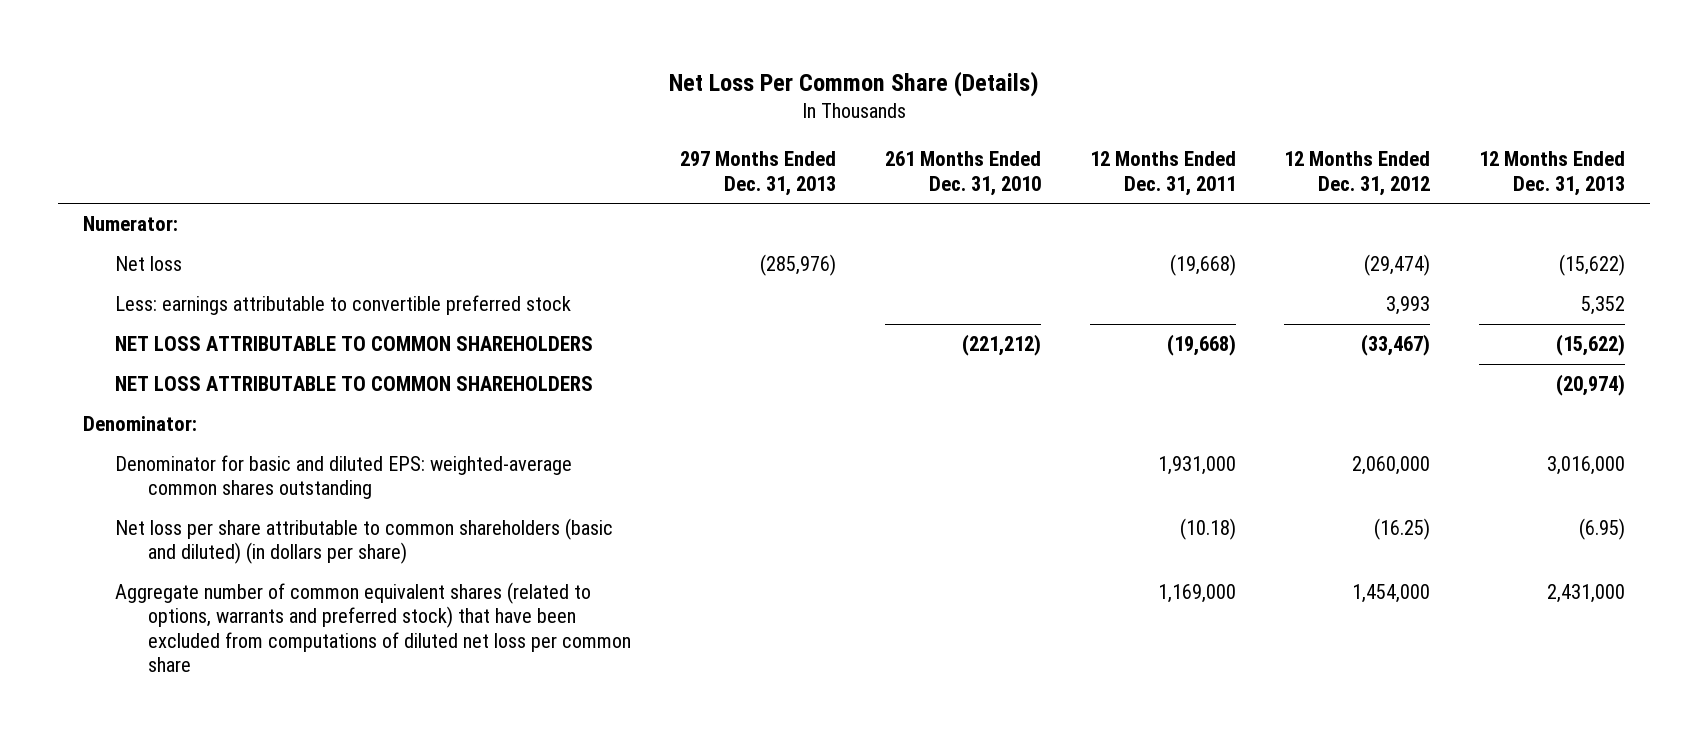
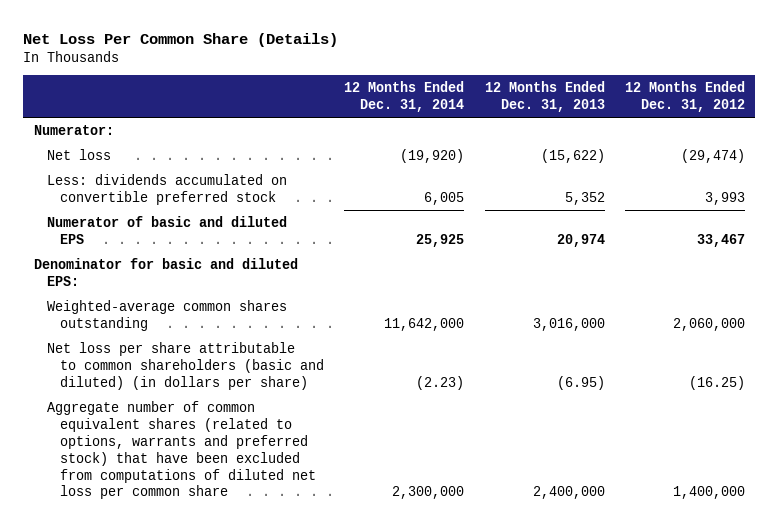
[679,151,836,196] 297 Months Ended Dec. 31, 2013 -> none
[884,151,1041,196] 261 Months Ended Dec. 31, 2010 -> none
[1089,151,1236,196] 12 Months Ended Dec. 31, 2011 -> none
none -> [344,81,465,113] 12 Months Ended Dec. 31, 2014
[115,336,594,352] NET LOSS ATTRIBUTABLE TO COMMON SHAREHOLDERS -> none
[115,376,594,392] NET LOSS ATTRIBUTABLE TO COMMON SHAREHOLDERS -> none
[115,295,572,316] Less: earnings attributable to convertible preferred stock -> [46,173,287,205] Less: dividends accumulated on convertible preferred stock
none -> [46,215,287,244] Numerator of basic and diluted EPS
[82,416,197,432] Denominator: -> [33,257,298,286] Denominator for basic and diluted EPS:
[115,455,573,500] Denominator for basic and diluted EPS: weighted-average common shares outstanding -> [46,299,287,331] Weighted-average common shares outstanding
[1352,584,1431,604] 1,454,000 -> [672,486,745,500] 1,400,000
[1547,584,1626,604] 2,431,000 -> [532,486,605,500] 2,400,000

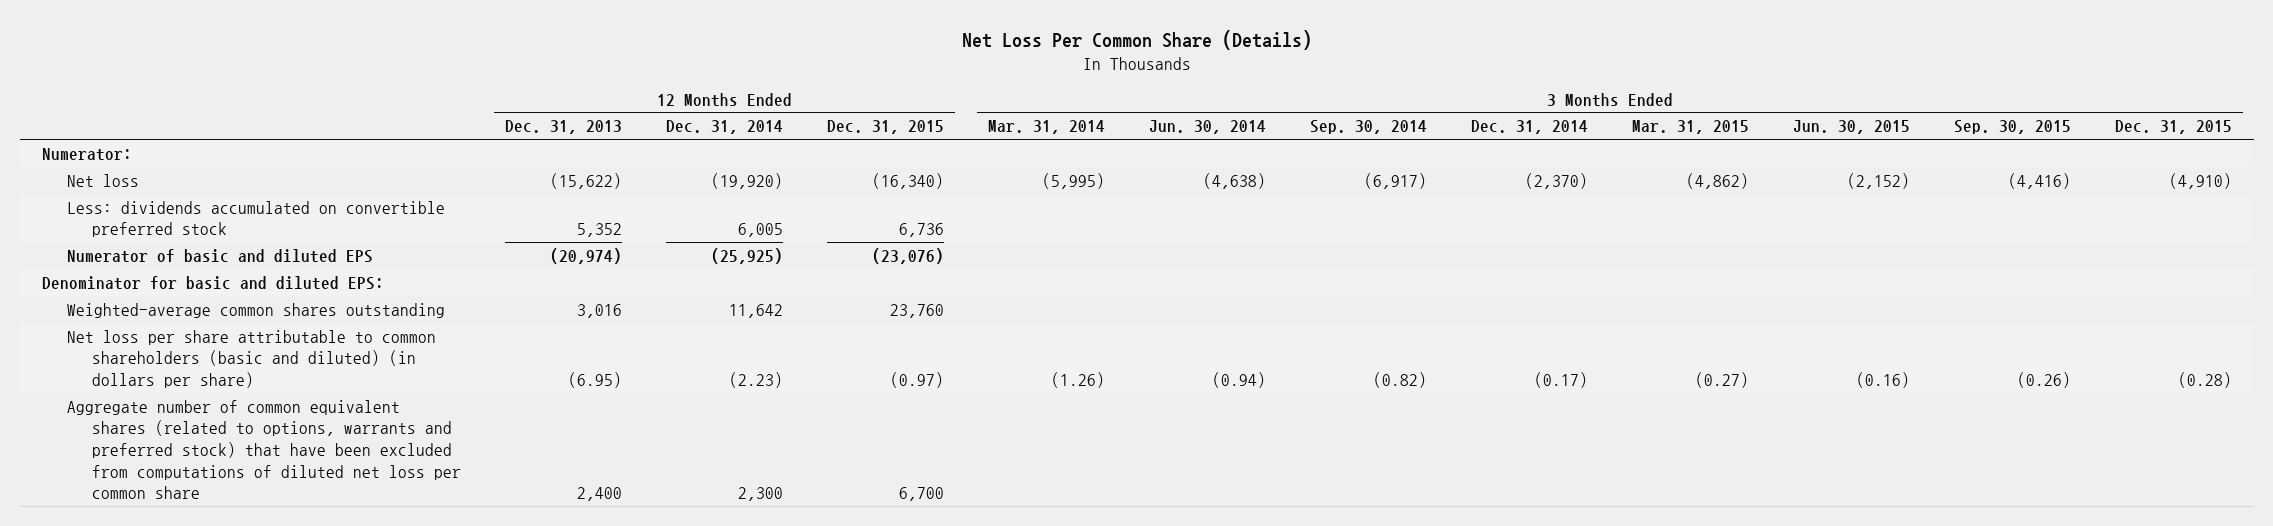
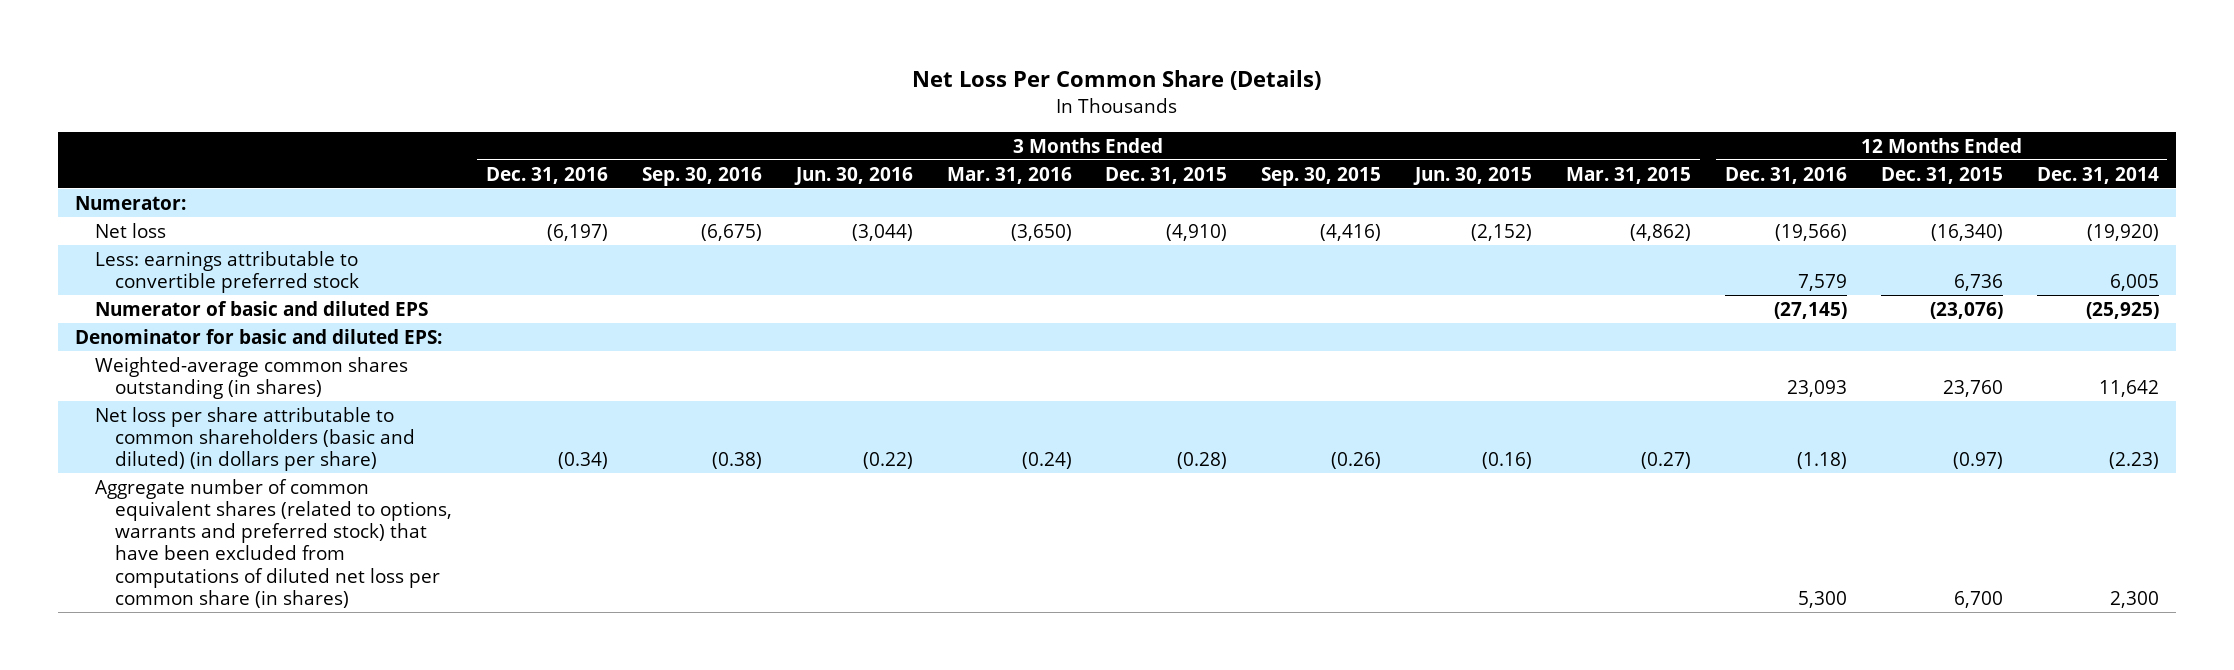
[505,120,623,135] Dec. 31, 2013 -> none
[987,120,1105,135] Mar. 31, 2014 -> none
[1148,120,1266,135] Jun. 30, 2014 -> none
[1309,120,1427,135] Sep. 30, 2014 -> none
[1470,120,1588,135] Dec. 31, 2014 -> none
none -> [485,166,608,184] Dec. 31, 2016
none -> [641,166,762,186] Sep. 30, 2016
none -> [793,166,913,185] Jun. 30, 2016
none -> [946,166,1072,184] Mar. 31, 2016
none -> [1724,166,1847,184] Dec. 31, 2016
[66,200,445,238] Less: dividends accumulated on convertible preferred stock -> [94,250,360,293] Less: earnings attributable to convertible preferred stock
[66,302,445,318] Weighted-average common shares outstanding -> [94,356,408,399] Weighted-average common shares outstanding (in shares)
[66,399,462,500] Aggregate number of common equivalent shares (related to options, warrants and preferred stock) that have been excluded from computations of diluted net loss per common share -> [94,478,453,608] Aggregate number of common equivalent shares (related to options, warrants and preferred stock) that have been excluded from computations of diluted net loss per common share (in shares)

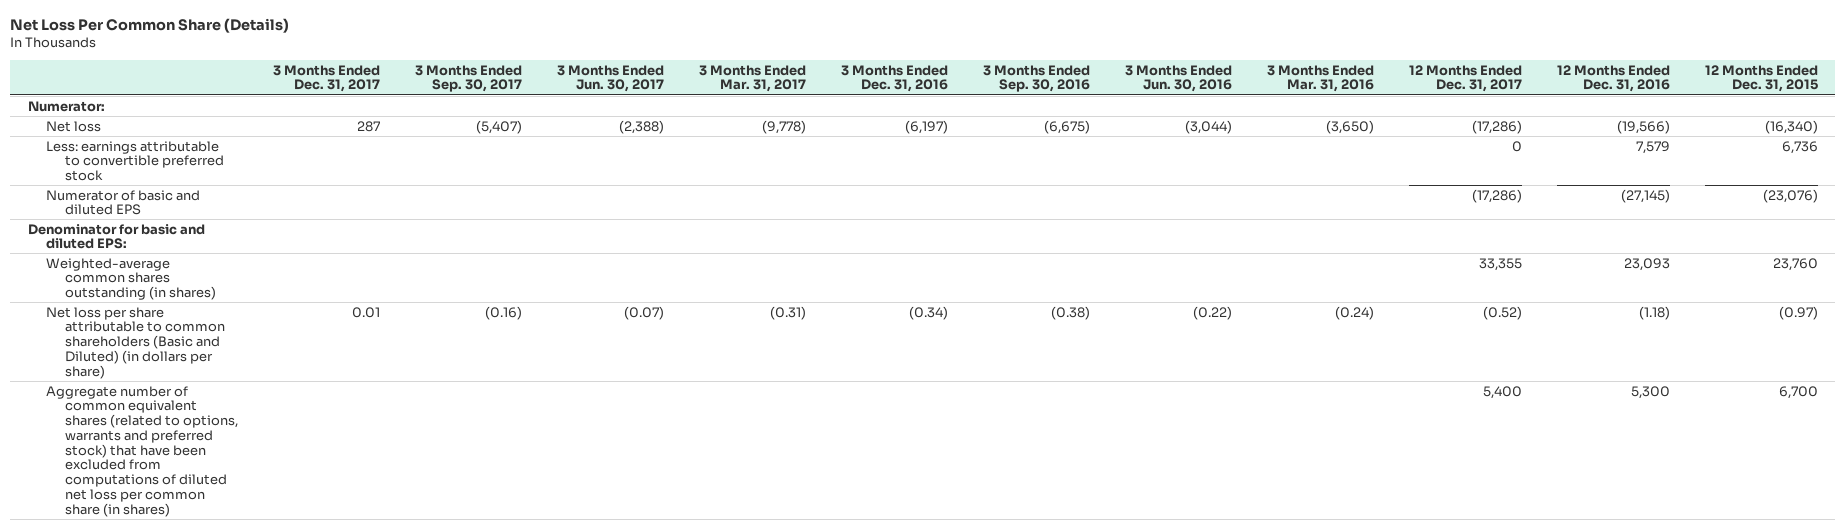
[1105,166,1228,184] Dec. 31, 2015 -> none
[1261,166,1382,186] Sep. 30, 2015 -> none
[1413,166,1533,185] Jun. 30, 2015 -> none
[1566,166,1692,184] Mar. 31, 2015 -> none
[2036,166,2159,184] Dec. 31, 2014 -> none
none -> [272,64,380,93] 3 Months Ended Dec. 31, 2017
none -> [414,64,522,93] 3 Months Ended Sep. 30, 2017
none -> [556,64,664,93] 3 Months Ended Jun. 30, 2017
none -> [698,64,806,93] 3 Months Ended Mar. 31, 2017
none -> [1408,64,1522,93] 12 Months Ended Dec. 31, 2017
[94,406,416,472] Net loss per share attributable to common shareholders (basic and diluted) (in dollars per share) -> [46,306,225,379] Net loss per share attributable to common shareholders (Basic and Diluted) (in dollars per share)

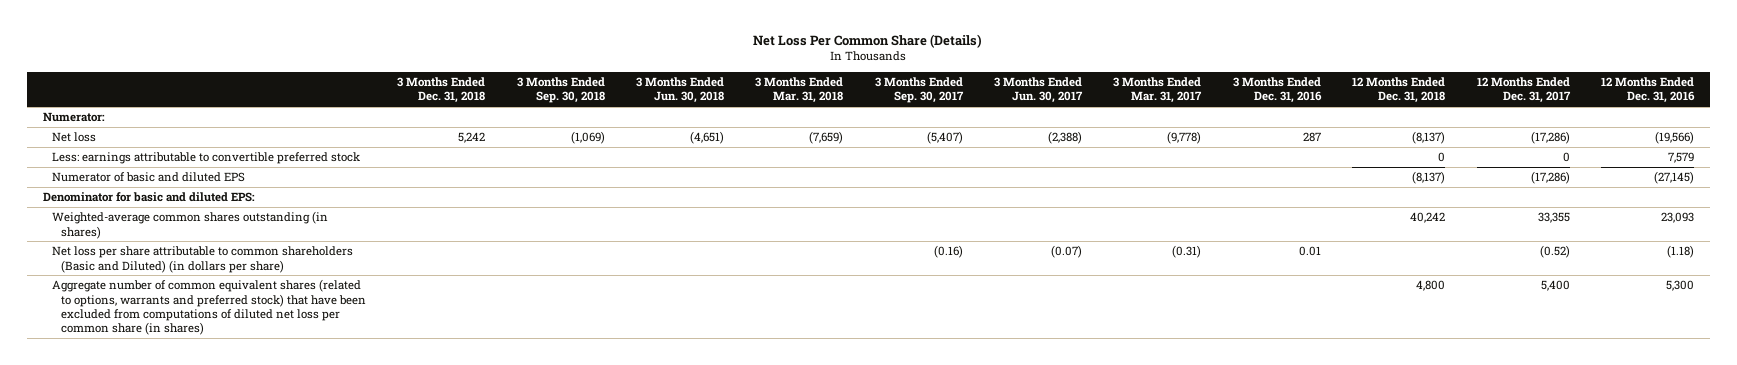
[272,64,380,93] 3 Months Ended Dec. 31, 2017 -> none
[982,64,1090,93] 3 Months Ended Sep. 30, 2016 -> none
[1124,64,1232,93] 3 Months Ended Jun. 30, 2016 -> none
[1266,64,1374,93] 3 Months Ended Mar. 31, 2016 -> none
[1704,64,1818,93] 12 Months Ended Dec. 31, 2015 -> none
none -> [397,76,486,104] 3 Months Ended Dec. 31, 2018
none -> [516,76,605,104] 3 Months Ended Sep. 30, 2018
none -> [635,76,724,104] 3 Months Ended Jun. 30, 2018
none -> [755,76,844,104] 3 Months Ended Mar. 31, 2018
none -> [1352,76,1446,104] 12 Months Ended Dec. 31, 2018
[904,119,948,134] (6,197) -> [1302,132,1321,143] 287
[908,305,948,320] (0.34) -> [1298,246,1321,257] 0.01

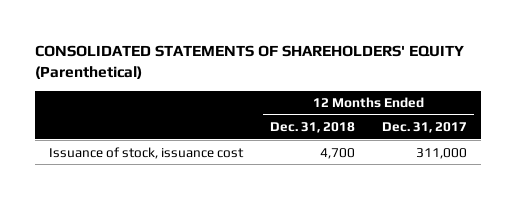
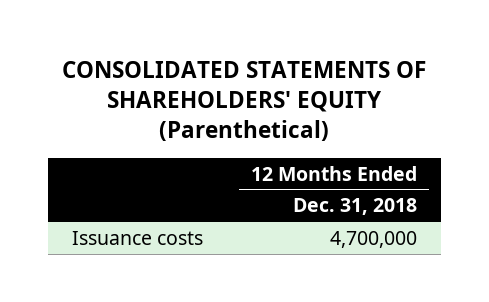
[382,122,468,134] Dec. 31, 2017 -> none
[48,146,244,159] Issuance of stock, issuance cost -> [71,230,203,245] Issuance costs
[320,147,356,159] 4,700 -> [329,230,417,248] 4,700,000

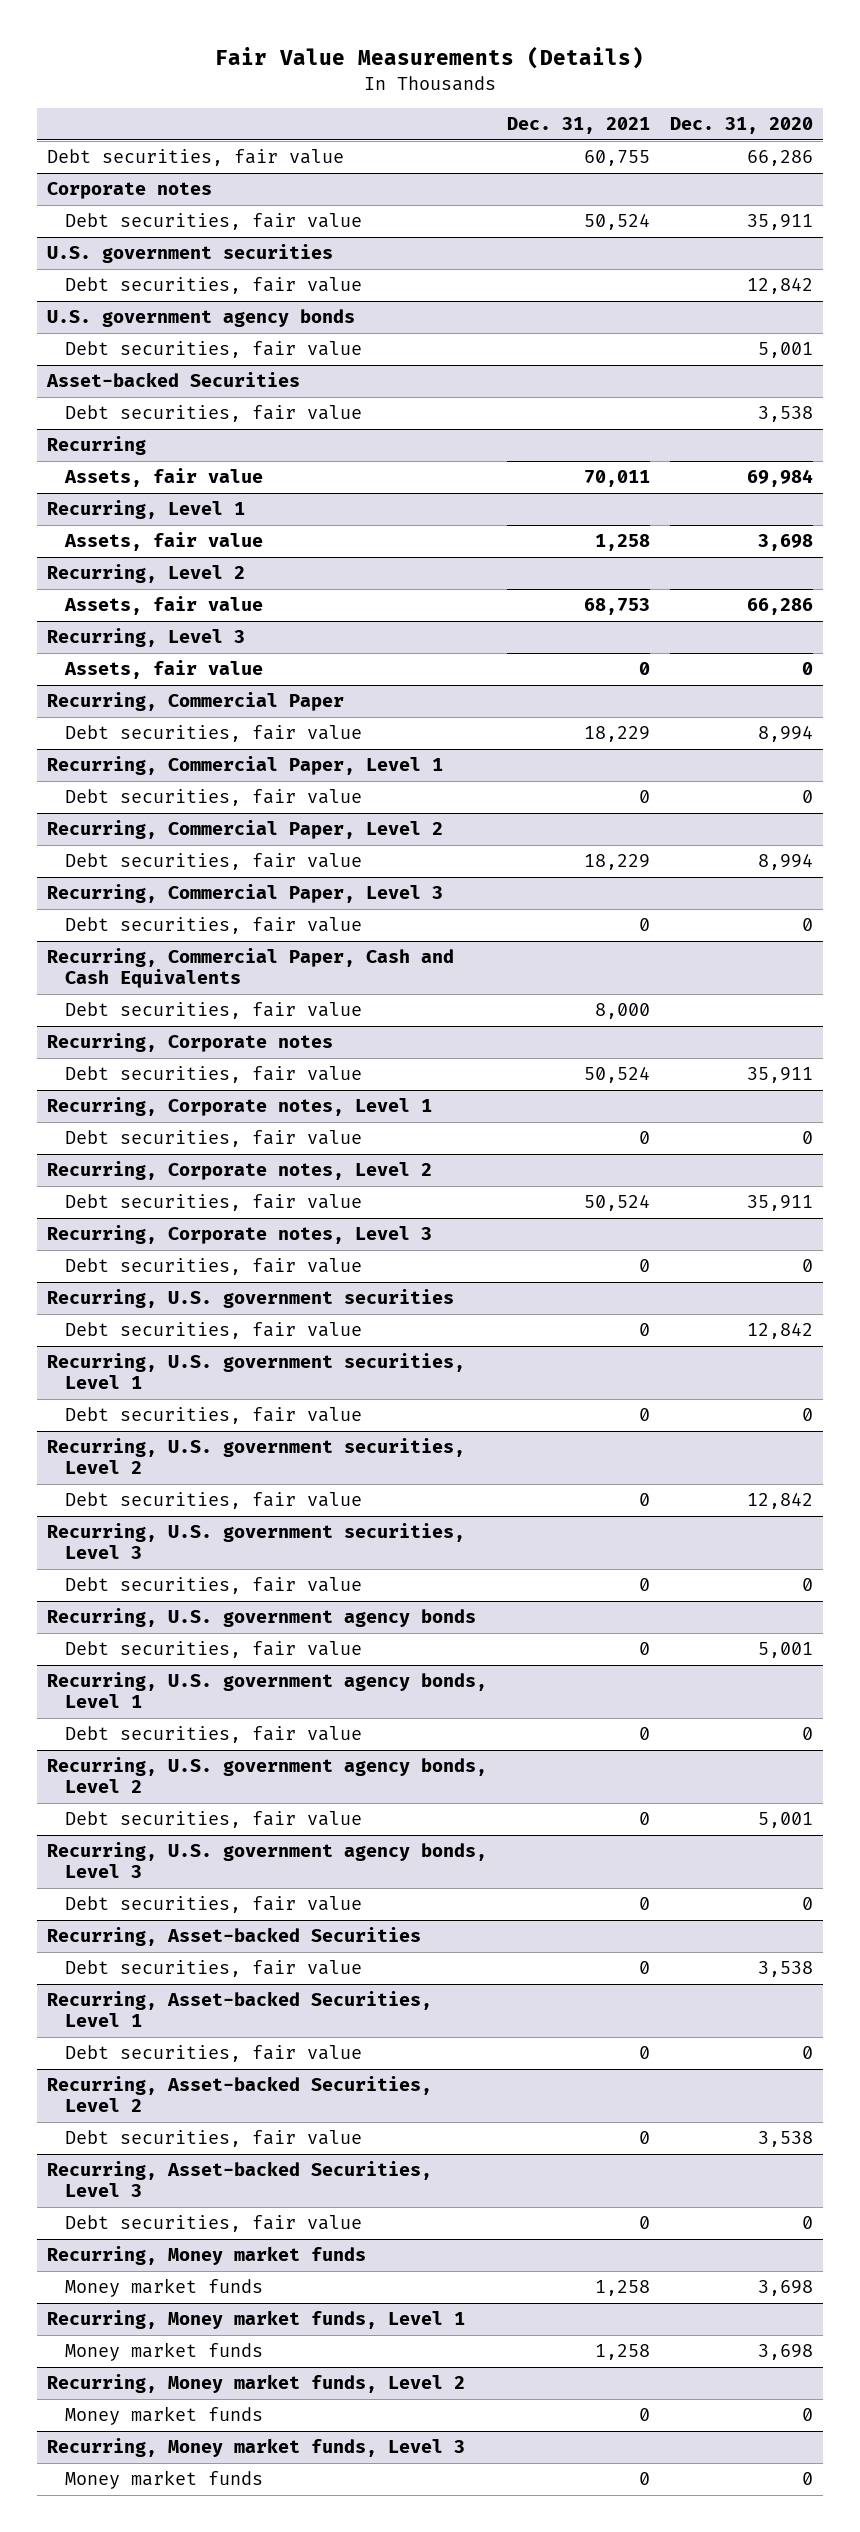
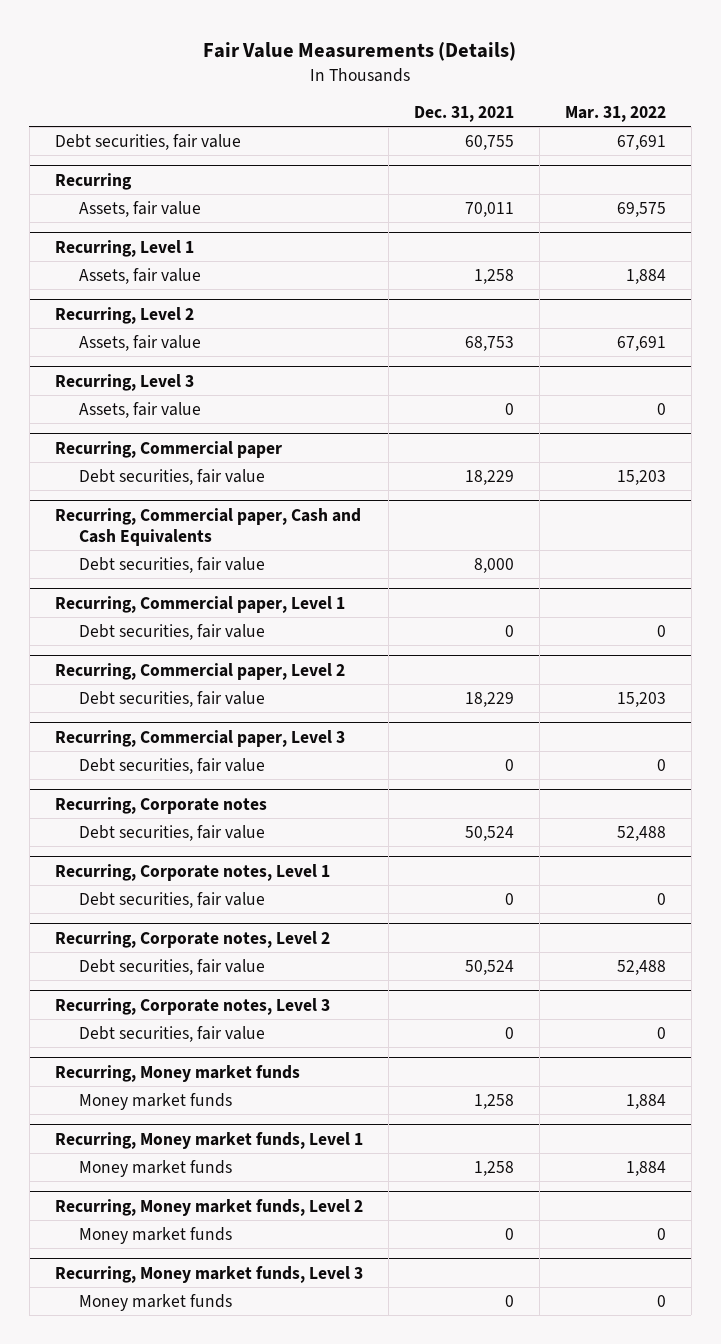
[669,116,813,134] Dec. 31, 2020 -> none
none -> [564,106,666,123] Mar. 31, 2022
[47,182,213,200] Corporate notes -> none
[65,213,363,231] Debt securities, fair value -> none
[47,244,334,264] U.S. government securities -> none
[65,277,363,295] Debt securities, fair value -> none
[47,309,356,328] U.S. government agency bonds -> none
[65,341,363,359] Debt securities, fair value -> none
[46,372,301,388] Asset-backed Securities -> none
[65,405,363,423] Debt securities, fair value -> none
[47,692,345,712] Recurring, Commercial Paper -> [54,440,282,458] Recurring, Commercial paper
none -> [54,507,361,547] Recurring, Commercial paper, Cash and Cash Equivalents
none -> [79,556,266,573] Debt securities, fair value
[47,756,444,776] Recurring, Commercial Paper, Level 1 -> [54,595,345,613] Recurring, Commercial paper, Level 1
[47,820,444,840] Recurring, Commercial Paper, Level 2 -> [54,662,345,680] Recurring, Commercial paper, Level 2
[47,884,444,904] Recurring, Commercial Paper, Level 3 -> [54,729,345,747] Recurring, Commercial paper, Level 3
[47,948,455,989] Recurring, Commercial Paper, Cash and Cash Equivalents -> none
[65,1002,363,1020] Debt securities, fair value -> none
[47,1289,455,1309] Recurring, U.S. government securities -> none
[65,1322,363,1340] Debt securities, fair value -> none
[47,1353,466,1390] Recurring, U.S. government securities, Level 1 -> none
[65,1407,363,1425] Debt securities, fair value -> none
[47,1438,466,1475] Recurring, U.S. government securities, Level 2 -> none
[65,1492,363,1510] Debt securities, fair value -> none
[47,1523,466,1560] Recurring, U.S. government securities, Level 3 -> none
[65,1577,363,1595] Debt securities, fair value -> none
[47,1608,477,1628] Recurring, U.S. government agency bonds -> none
[65,1641,363,1659] Debt securities, fair value -> none
[47,1672,488,1709] Recurring, U.S. government agency bonds, Level 1 -> none
[65,1726,363,1744] Debt securities, fair value -> none
[47,1757,488,1794] Recurring, U.S. government agency bonds, Level 2 -> none
[65,1811,363,1829] Debt securities, fair value -> none
[47,1842,488,1879] Recurring, U.S. government agency bonds, Level 3 -> none
[65,1896,363,1914] Debt securities, fair value -> none
[47,1927,422,1947] Recurring, Asset-backed Securities -> none
[65,1960,363,1978] Debt securities, fair value -> none
[47,1991,433,2028] Recurring, Asset-backed Securities, Level 1 -> none
[65,2045,363,2063] Debt securities, fair value -> none
[47,2076,433,2113] Recurring, Asset-backed Securities, Level 2 -> none
[65,2130,363,2148] Debt securities, fair value -> none
[47,2161,433,2198] Recurring, Asset-backed Securities, Level 3 -> none
[65,2215,363,2233] Debt securities, fair value -> none

